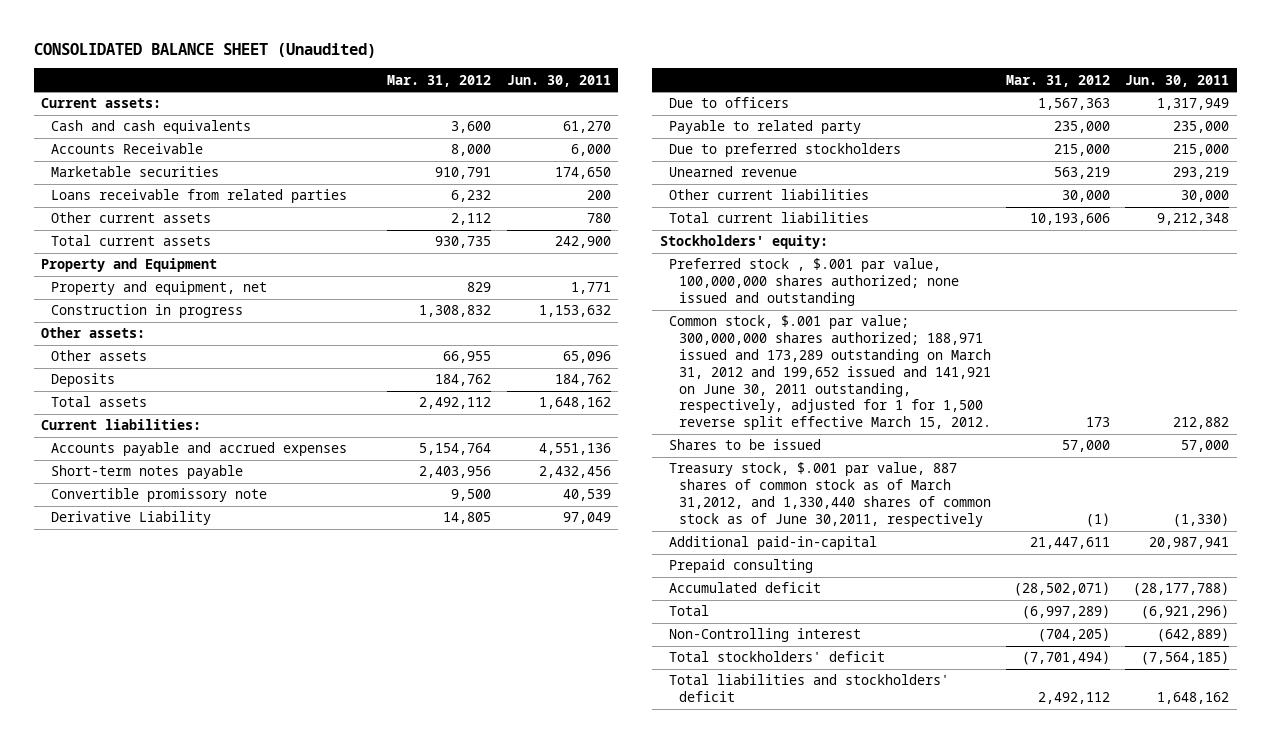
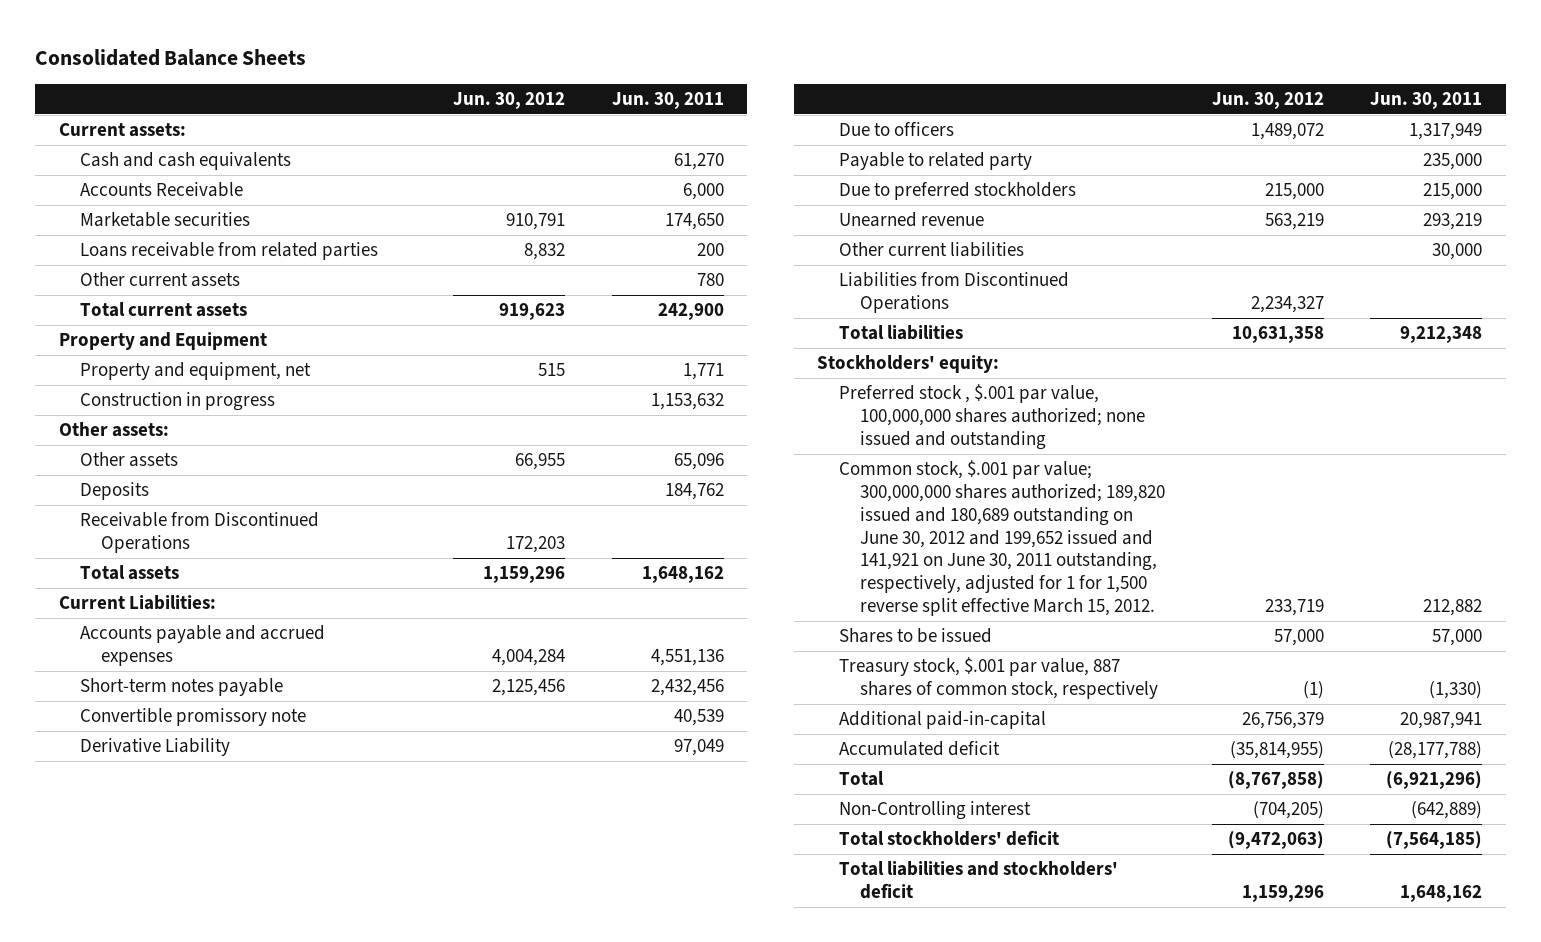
[33,42,376,58] CONSOLIDATED BALANCE SHEET (Unaudited) -> [35,48,307,66] Consolidated Balance Sheets
[387,74,492,87] Mar. 31, 2012 -> none
none -> [452,92,565,110] Jun. 30, 2012
none -> [80,512,320,554] Receivable from Discontinued Operations
[41,419,202,431] Current liabilities: -> [58,595,216,611] Current Liabilities:
none -> [838,272,1069,314] Liabilities from Discontinued Operations
[669,212,870,224] Total current liabilities -> [838,325,963,341] Total liabilities
[669,315,991,431] Common stock, $.001 par value; 300,000,000 shares authorized; 188,971 issued and 173,289 outstanding on March 31, 2012 and 199,652 issued and 141,921 on June 30, 2011 outstanding, respectively, adjusted for 1 for 1,500 reverse split effective March 15, 2012. -> [838,460,1165,616] Common stock, $.001 par value; 300,000,000 shares authorized; 189,820 issued and 180,689 outstanding on June 30, 2012 and 199,652 issued and 141,921 on June 30, 2011 outstanding, respectively, adjusted for 1 for 1,500 reverse split effective March 15, 2012.
[669,462,991,527] Treasury stock, $.001 par value, 887 shares of common stock as of March 31,2012, and 1,330,440 shares of common stock as of June 30,2011, respectively -> [838,657,1158,700] Treasury stock, $.001 par value, 887 shares of common stock, respectively
[669,559,814,574] Prepaid consulting -> none

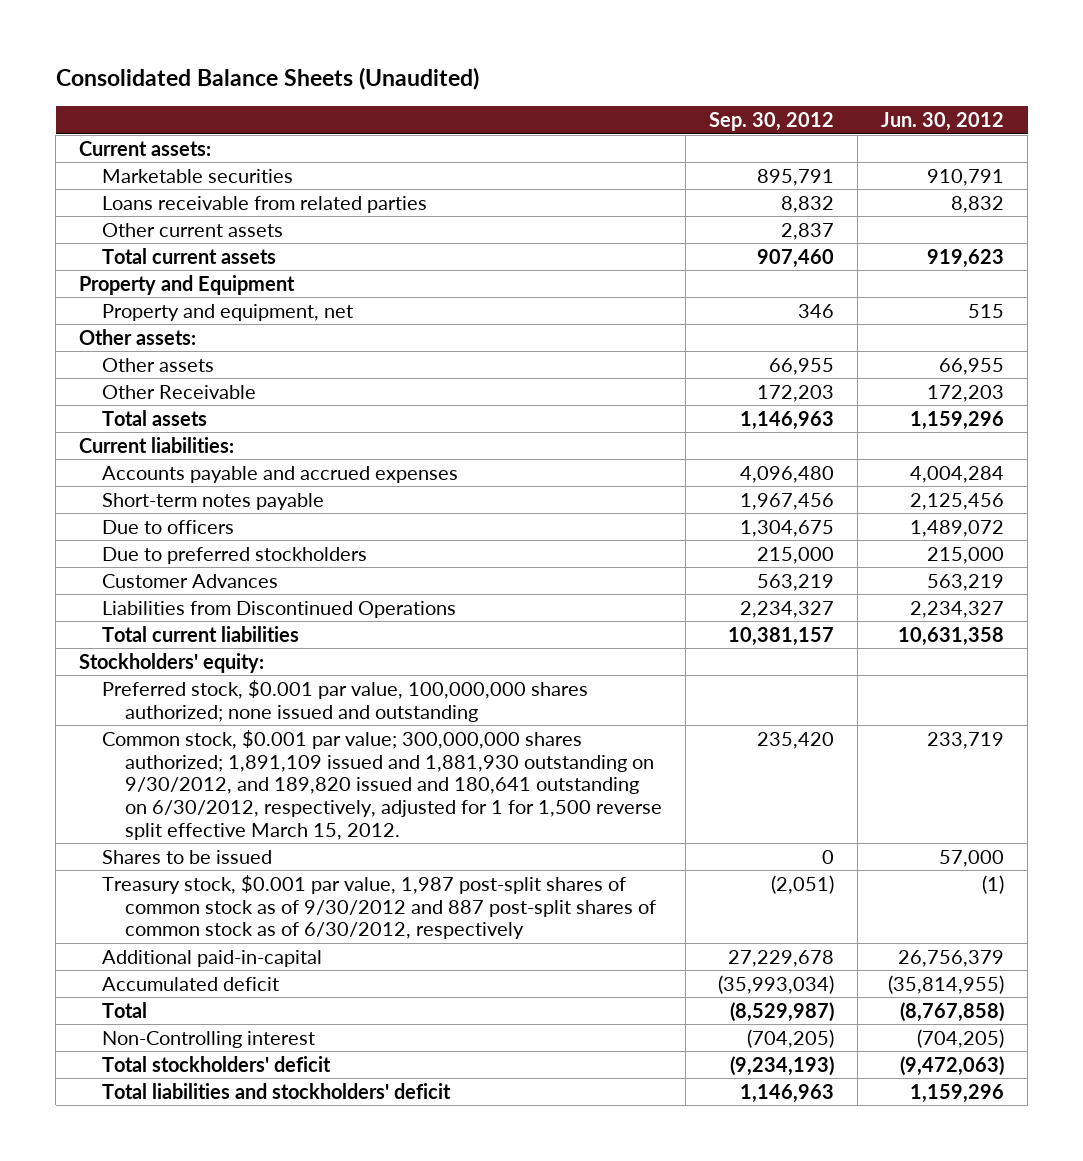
[35,48,307,66] Consolidated Balance Sheets -> [55,67,479,91] Consolidated Balance Sheets (Unaudited)
[611,92,724,110] Jun. 30, 2011 -> none
none -> [708,111,834,131] Sep. 30, 2012
[80,152,292,171] Cash and cash equivalents -> none
[80,182,244,198] Accounts Receivable -> none
[80,392,276,412] Construction in progress -> none
[80,482,150,501] Deposits -> none
[80,512,320,554] Receivable from Discontinued Operations -> [101,384,256,399] Other Receivable
[58,595,216,611] Current Liabilities: -> [79,436,235,453] Current liabilities:
[80,708,307,727] Convertible promissory note -> none
[80,738,231,757] Derivative Liability -> none
[838,152,1032,171] Payable to related party -> none
[838,242,1024,258] Other current liabilities -> none
[838,212,984,228] Unearned revenue -> [101,573,278,588] Customer Advances
[838,325,963,341] Total liabilities -> [101,625,299,642] Total current liabilities
[838,384,1145,450] Preferred stock , $.001 par value, 100,000,000 shares authorized; none issued and outstanding -> [101,679,588,722] Preferred stock, $0.001 par value, 100,000,000 shares authorized; none issued and outstanding
[838,460,1165,616] Common stock, $.001 par value; 300,000,000 shares authorized; 189,820 issued and 180,689 outstanding on June 30, 2012 and 199,652 issued and 141,921 on June 30, 2011 outstanding, respectively, adjusted for 1 for 1,500 reverse split effective March 15, 2012. -> [101,729,662,840] Common stock, $0.001 par value; 300,000,000 shares authorized; 1,891,109 issued and 1,881,930 outstanding on 9/30/2012, and 189,820 issued and 180,641 outstanding on 6/30/2012, respectively, adjusted for 1 for 1,500 reverse split effective March 15, 2012.
[838,657,1158,700] Treasury stock, $.001 par value, 887 shares of common stock, respectively -> [101,874,656,940] Treasury stock, $0.001 par value, 1,987 post-split shares of common stock as of 9/30/2012 and 887 post-split shares of common stock as of 6/30/2012, respectively

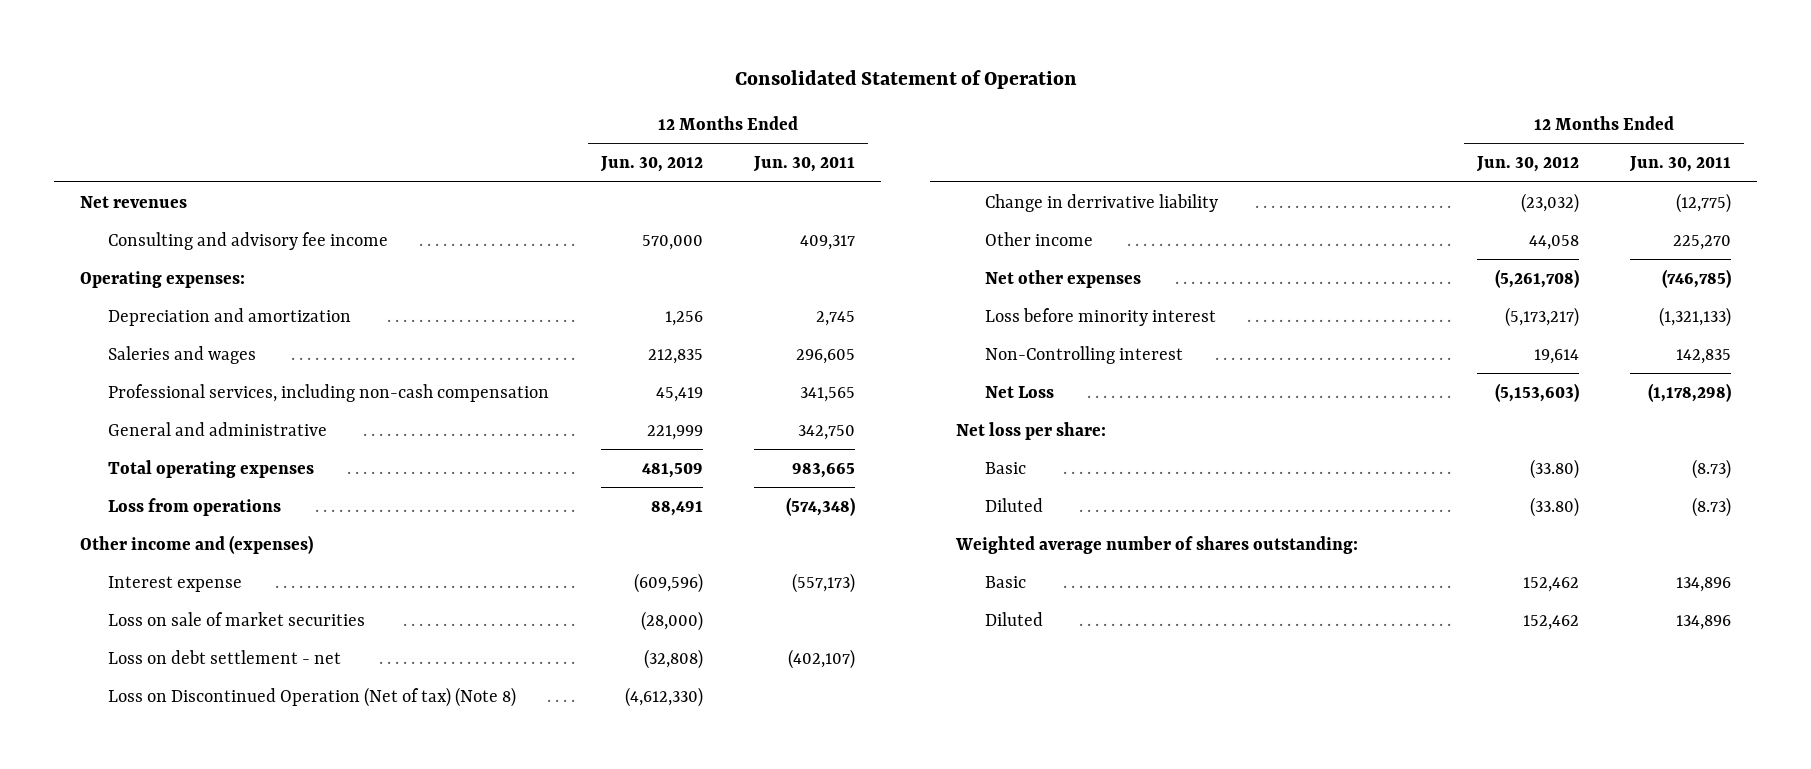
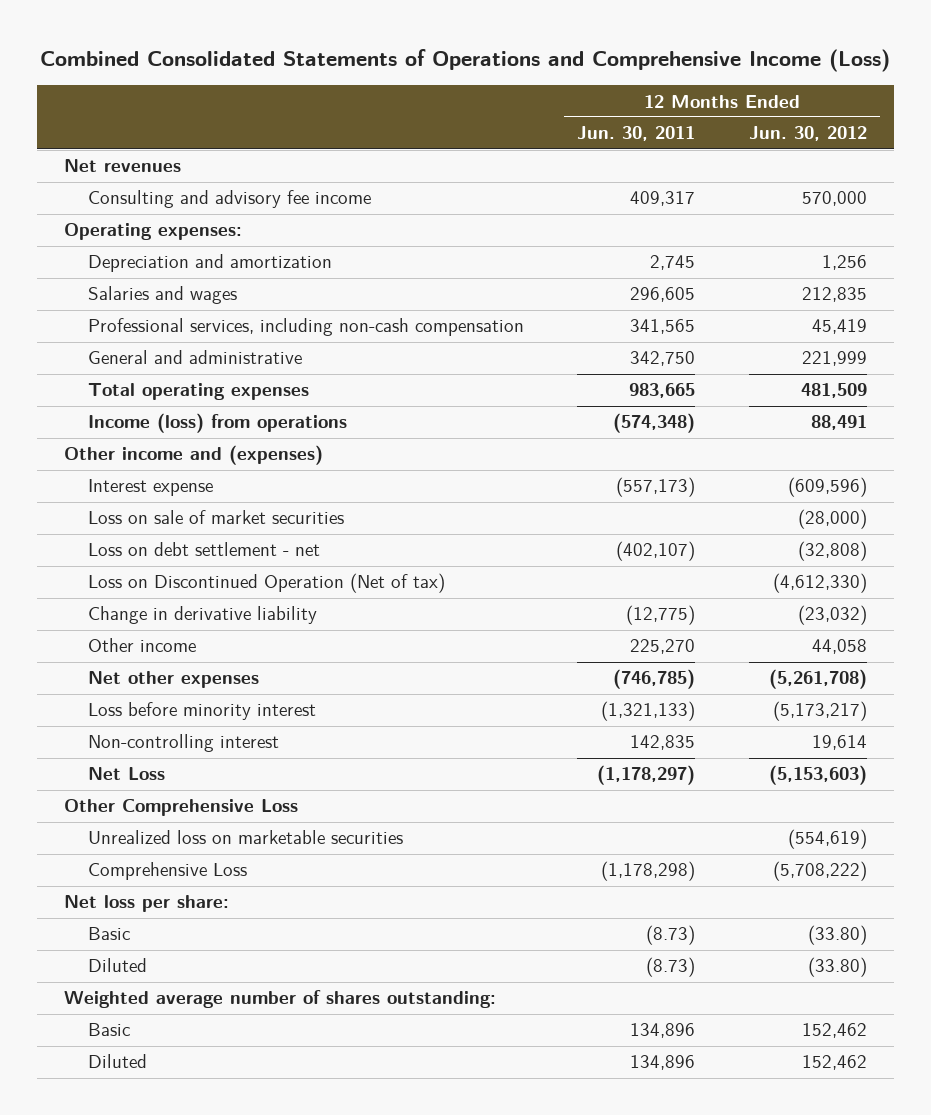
[734,69,1077,89] Consolidated Statement of Operation -> [40,49,891,73] Combined Consolidated Statements of Operations and Comprehensive Income (Loss)
[108,345,257,364] Saleries and wages -> [87,286,237,305] Salaries and wages
[108,497,282,516] Loss from operations -> [87,413,347,434] Income (loss) from operations
[108,686,517,707] Loss on Discontinued Operation (Net of tax) (Note 8) -> [87,573,445,594] Loss on Discontinued Operation (Net of tax)
[984,193,1218,212] Change in derrivative liability -> [87,606,317,625] Change in derivative liability
[984,345,1183,364] Non-Controlling interest -> [87,734,279,753] Non-controlling interest
[1648,382,1732,402] (1,178,298) -> [597,765,696,786] (1,178,297)
none -> [64,799,299,817] Other Comprehensive Loss
none -> [87,830,403,845] Unrealized loss on marketable securities
none -> [87,862,247,881] Comprehensive Loss

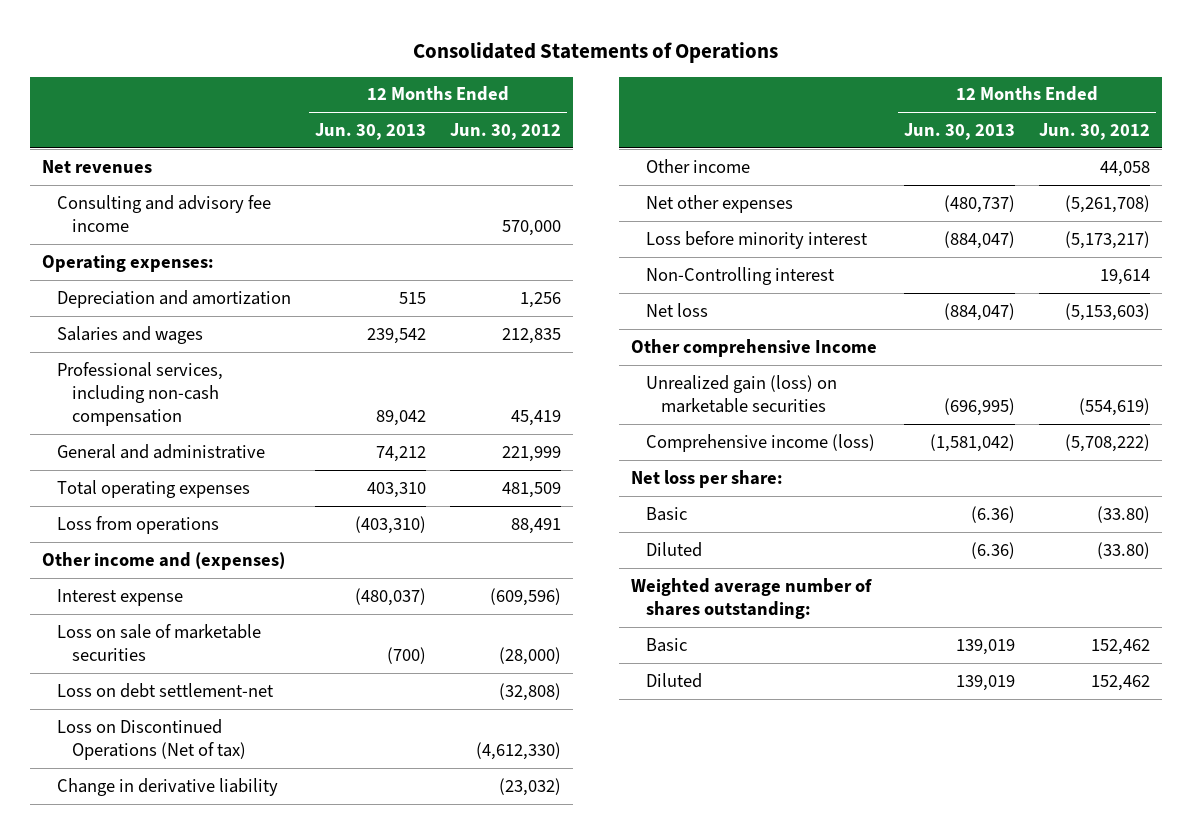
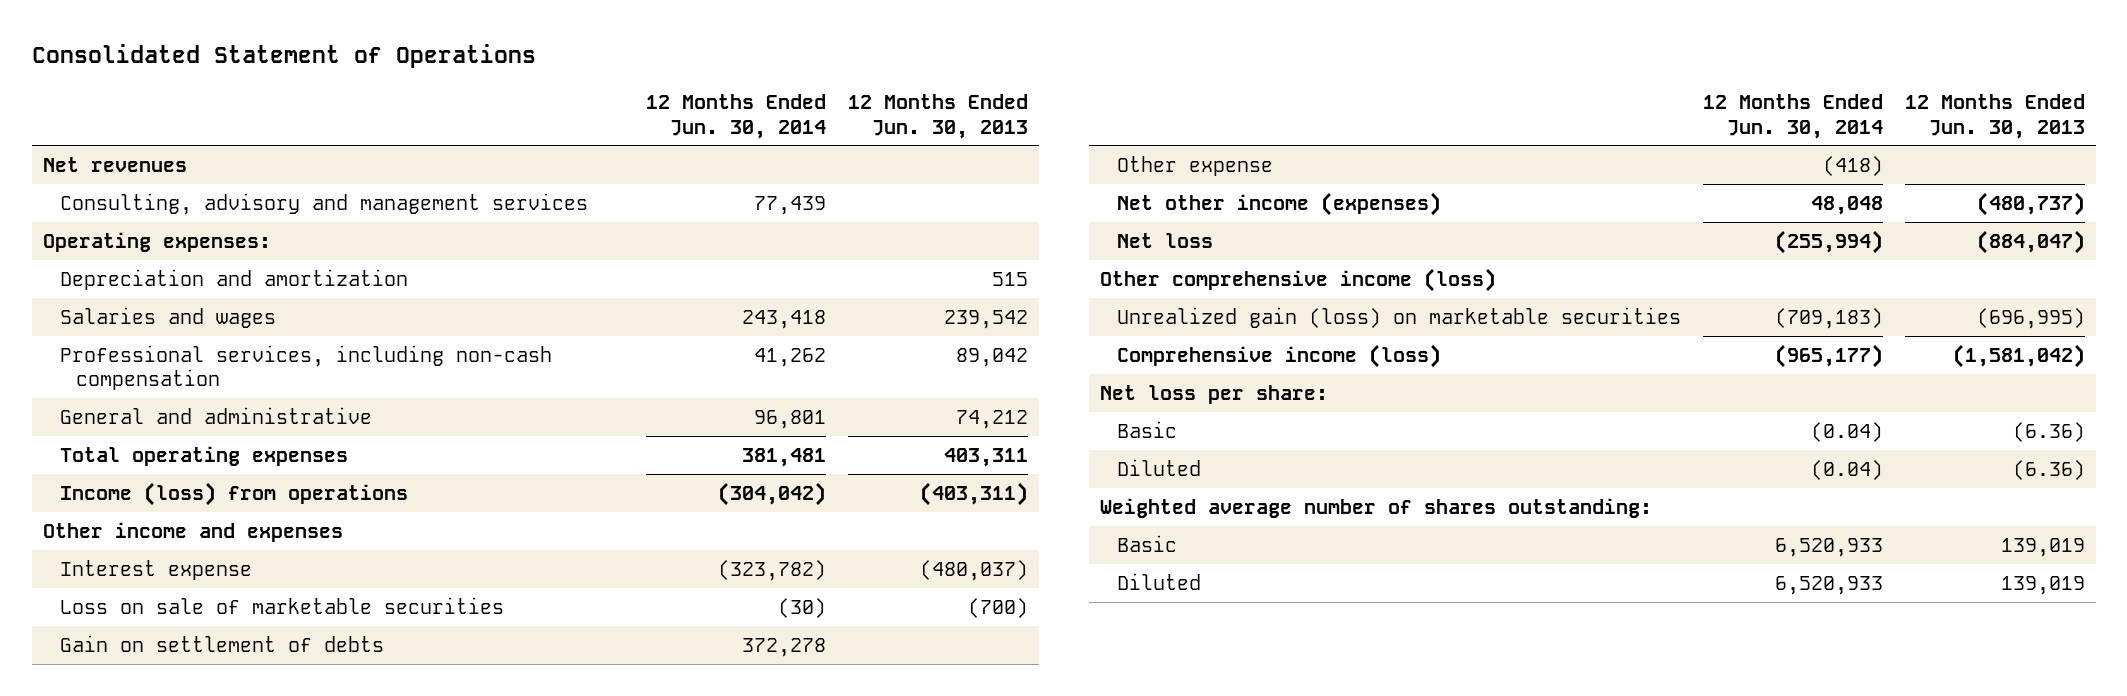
[412,42,778,64] Consolidated Statements of Operations -> [31,44,536,69] Consolidated Statement of Operations
[449,123,561,141] Jun. 30, 2012 -> none
none -> [645,93,826,139] 12 Months Ended Jun. 30, 2014
[56,194,271,232] Consulting and advisory fee income -> none
none -> [59,192,588,215] Consulting, advisory and management services
[366,481,426,498] 403,310 -> [943,447,1028,467] 403,311
[56,515,219,534] Loss from operations -> [59,481,408,506] Income (loss) from operations
[354,515,426,534] (403,310) -> [919,481,1028,506] (403,311)
[41,551,285,570] Other income and (expenses) -> [42,521,343,542] Other income and expenses
[56,682,274,698] Loss on debt settlement-net -> none
[56,718,247,760] Loss on Discontinued Operations (Net of tax) -> none
[56,777,278,796] Change in derivative liability -> none
[646,158,751,173] Other income -> none
[646,230,869,249] Loss before minority interest -> none
[646,266,836,285] Non-Controlling interest -> none
none -> [59,634,384,652] Gain on settlement of debts
none -> [1116,155,1273,176] Other expense
[646,194,794,213] Net other expenses -> [1116,191,1441,216] Net other income (expenses)
[630,338,877,357] Other comprehensive Income -> [1099,267,1496,292] Other comprehensive income (loss)

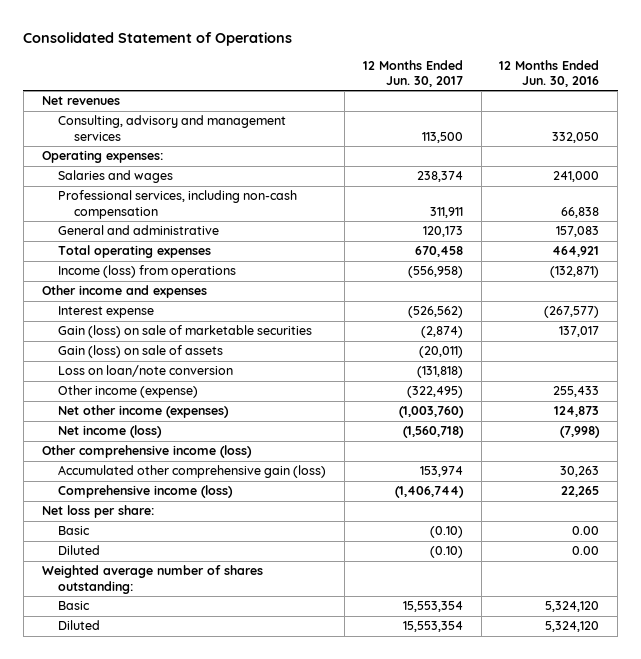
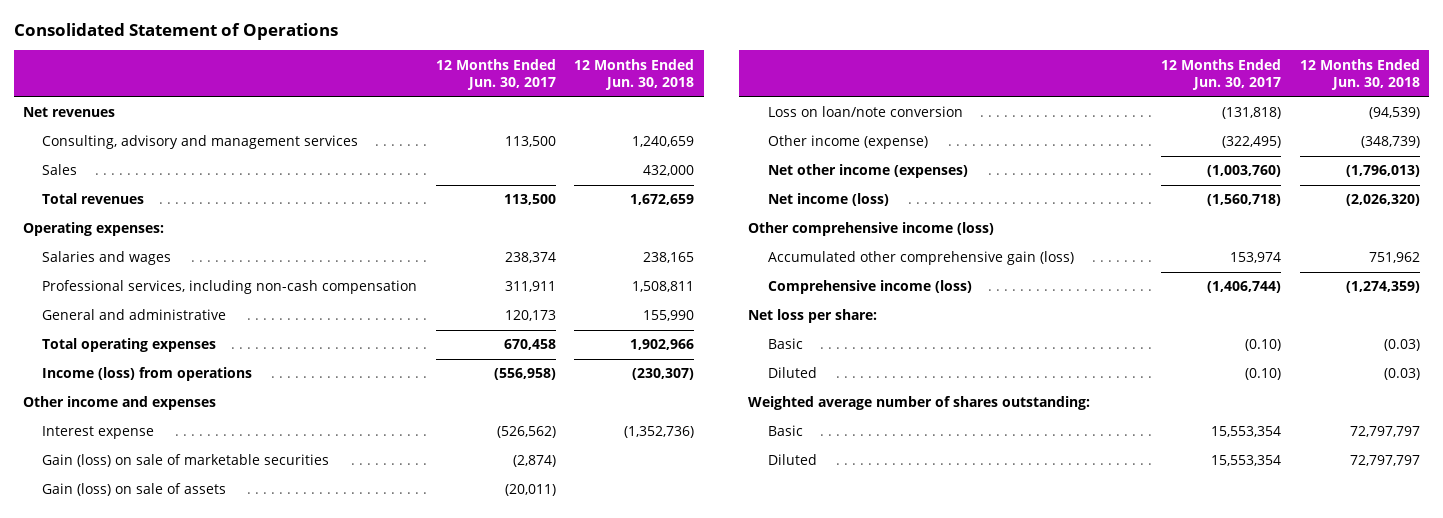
[499,59,600,87] 12 Months Ended Jun. 30, 2016 -> none
none -> [574,58,695,91] 12 Months Ended Jun. 30, 2018
none -> [42,164,78,176] Sales
none -> [42,193,145,205] Total revenues

